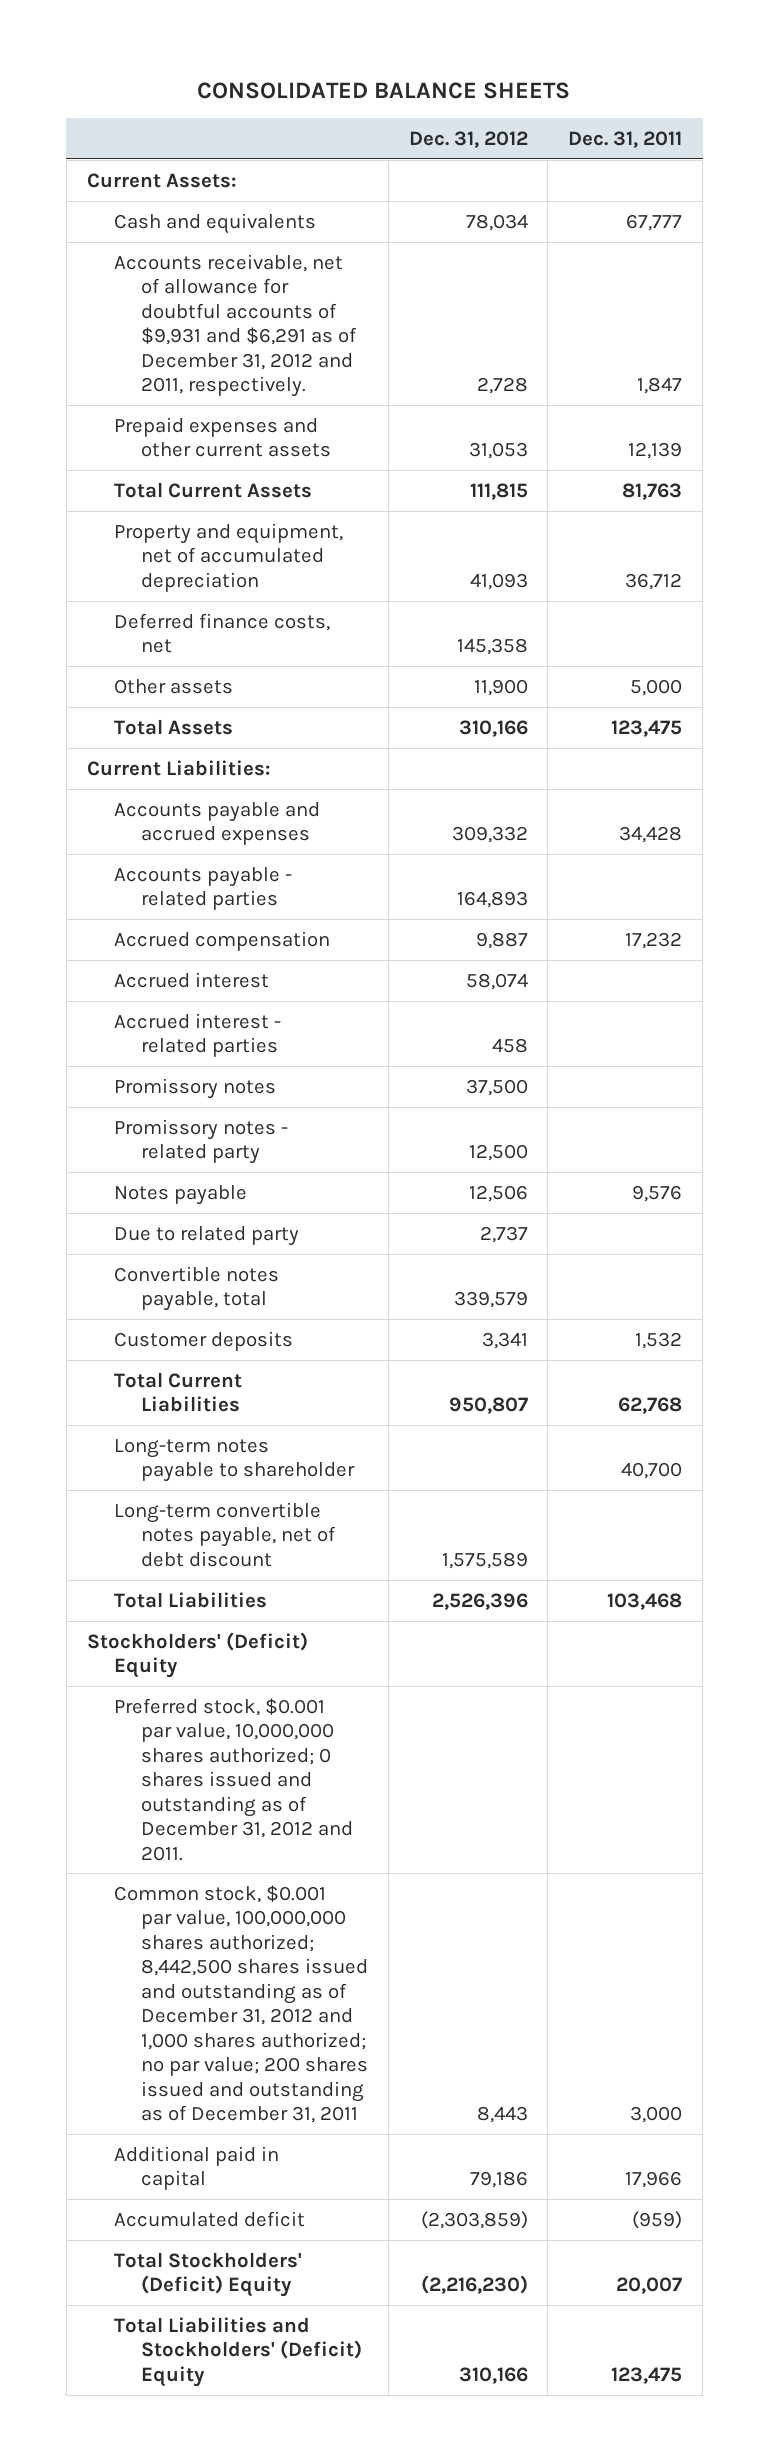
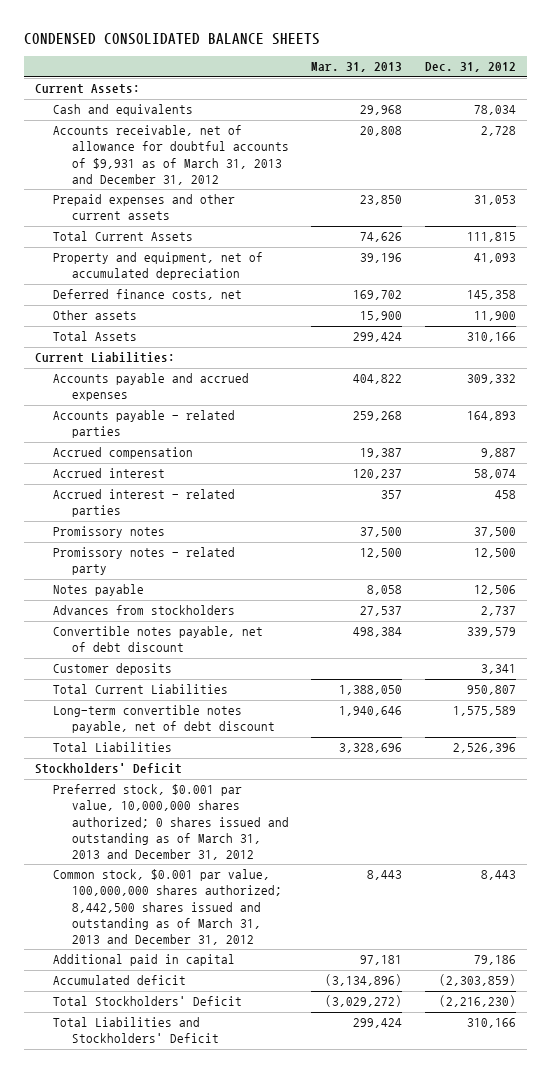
[197,81,571,99] CONSOLIDATED BALANCE SHEETS -> [23,33,320,46] CONDENSED CONSOLIDATED BALANCE SHEETS
[568,130,683,148] Dec. 31, 2011 -> none
none -> [311,62,403,73] Mar. 31, 2013
[113,253,357,398] Accounts receivable, net of allowance for doubtful accounts of $9,931 and $6,291 as of December 31, 2012 and 2011, respectively. -> [53,125,290,185] Accounts receivable, net of allowance for doubtful accounts of $9,931 as of March 31, 2013 and December 31, 2012
[113,1225,299,1246] Due to related party -> [53,605,236,616] Advances from stockholders
[113,1265,279,1312] Convertible notes payable, total -> [53,626,264,653] Convertible notes payable, net of debt discount
[113,1438,355,1483] Long-term notes payable to shareholder -> none
[86,1631,308,1679] Stockholders' (Deficit) Equity -> [34,763,182,775] Stockholders' Deficit
[113,1697,353,1861] Preferred stock, $0.001 par value, 10,000,000 shares authorized; 0 shares issued and outstanding as of December 31, 2012 and 2011. -> [53,784,290,860] Preferred stock, $0.001 par value, 10,000,000 shares authorized; 0 shares issued and outstanding as of March 31, 2013 and December 31, 2012
[113,1884,368,2124] Common stock, $0.001 par value, 100,000,000 shares authorized; 8,442,500 shares issued and outstanding as of December 31, 2012 and 1,000 shares authorized; no par value; 200 shares issued and outstanding as of December 31, 2011 -> [53,869,283,945] Common stock, $0.001 par value, 100,000,000 shares authorized; 8,442,500 shares issued and outstanding as of March 31, 2013 and December 31, 2012
[113,2251,302,2298] Total Stockholders' (Deficit) Equity -> [53,996,243,1007] Total Stockholders' Deficit
[113,2316,362,2387] Total Liabilities and Stockholders' (Deficit) Equity -> [53,1017,220,1044] Total Liabilities and Stockholders' Deficit

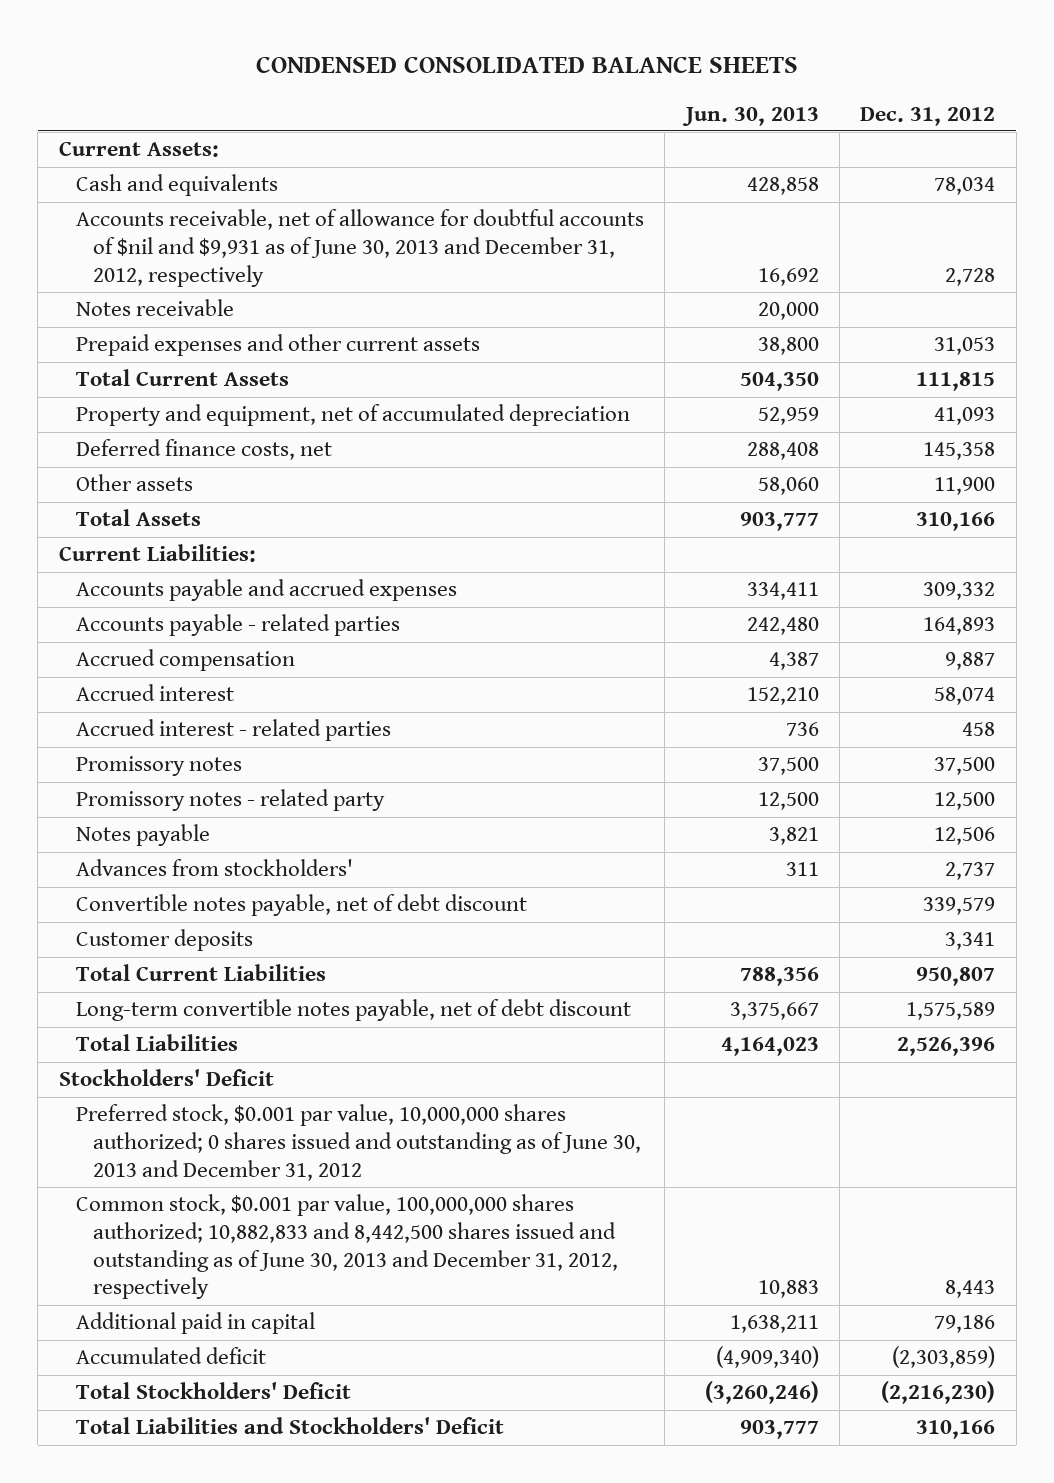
[311,62,403,73] Mar. 31, 2013 -> none
none -> [681,106,819,126] Jun. 30, 2013
[53,125,290,185] Accounts receivable, net of allowance for doubtful accounts of $9,931 as of March 31, 2013 and December 31, 2012 -> [75,209,644,287] Accounts receivable, net of allowance for doubtful accounts of $nil and $9,931 as of June 30, 2013 and December 31, 2012, respectively
none -> [75,299,234,317] Notes receivable
[53,605,236,616] Advances from stockholders -> [75,859,353,877] Advances from stockholders'
[53,784,290,860] Preferred stock, $0.001 par value, 10,000,000 shares authorized; 0 shares issued and outstanding as of March 31, 2013 and December 31, 2012 -> [75,1104,642,1181] Preferred stock, $0.001 par value, 10,000,000 shares authorized; 0 shares issued and outstanding as of June 30, 2013 and December 31, 2012
[53,869,283,945] Common stock, $0.001 par value, 100,000,000 shares authorized; 8,442,500 shares issued and outstanding as of March 31, 2013 and December 31, 2012 -> [75,1194,619,1300] Common stock, $0.001 par value, 100,000,000 shares authorized; 10,882,833 and 8,442,500 shares issued and outstanding as of June 30, 2013 and December 31, 2012, respectively

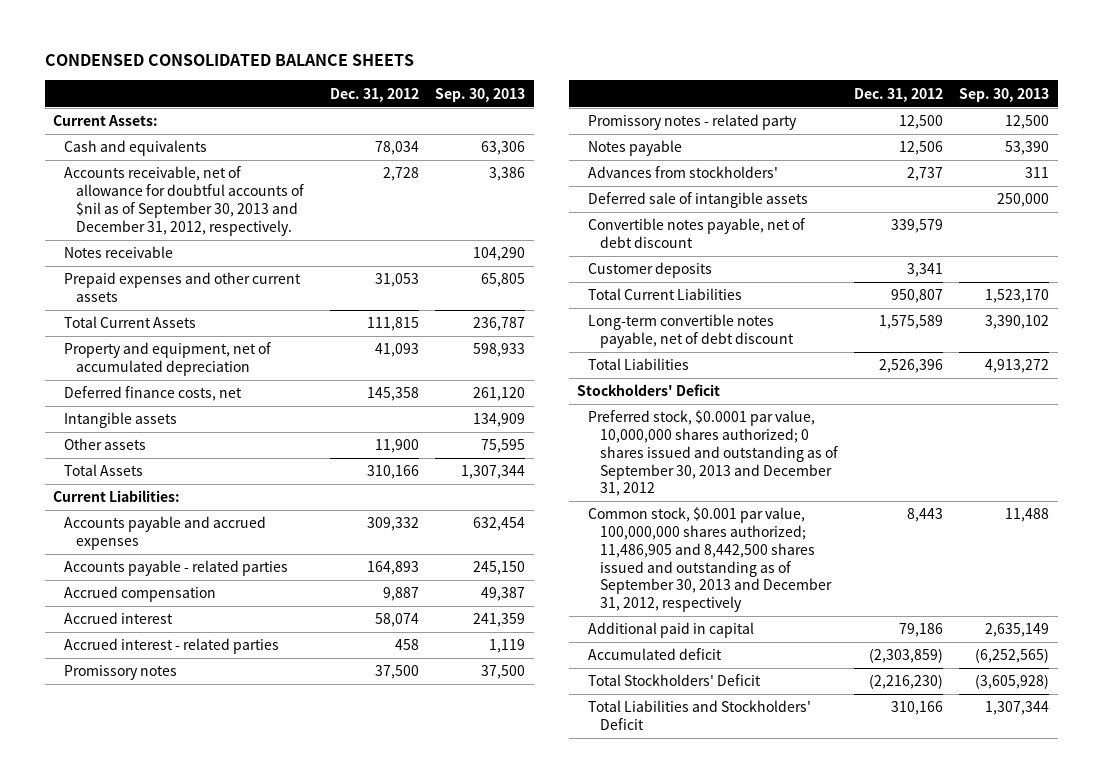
[681,106,819,126] Jun. 30, 2013 -> none
none -> [435,87,526,102] Sep. 30, 2013
[75,209,644,287] Accounts receivable, net of allowance for doubtful accounts of $nil and $9,931 as of June 30, 2013 and December 31, 2012, respectively -> [64,166,304,236] Accounts receivable, net of allowance for doubtful accounts of $nil as of September 30, 2013 and December 31, 2012, respectively.
none -> [64,412,178,429] Intangible assets
none -> [588,192,809,209] Deferred sale of intangible assets
[75,1104,642,1181] Preferred stock, $0.001 par value, 10,000,000 shares authorized; 0 shares issued and outstanding as of June 30, 2013 and December 31, 2012 -> [588,410,838,497] Preferred stock, $0.0001 par value, 10,000,000 shares authorized; 0 shares issued and outstanding as of September 30, 2013 and December 31, 2012
[75,1194,619,1300] Common stock, $0.001 par value, 100,000,000 shares authorized; 10,882,833 and 8,442,500 shares issued and outstanding as of June 30, 2013 and December 31, 2012, respectively -> [588,507,832,613] Common stock, $0.001 par value, 100,000,000 shares authorized; 11,486,905 and 8,442,500 shares issued and outstanding as of September 30, 2013 and December 31, 2012, respectively

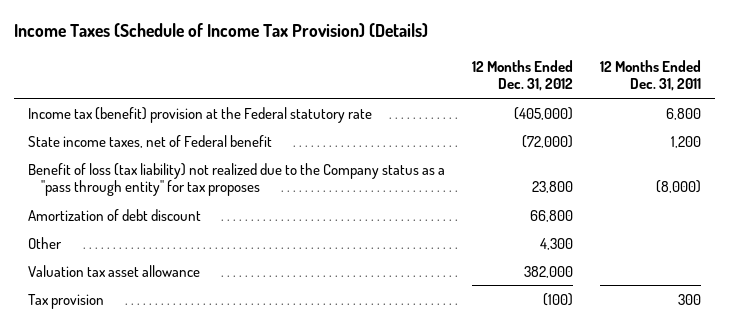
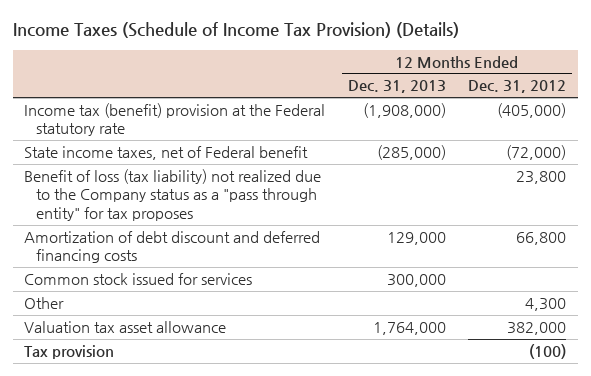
[600,60,702,92] 12 Months Ended Dec. 31, 2011 -> none
none -> [347,80,446,94] Dec. 31, 2013
[27,208,201,221] Amortization of debt discount -> [24,230,321,264] Amortization of debt discount and deferred financing costs
none -> [24,272,253,285] Common stock issued for services

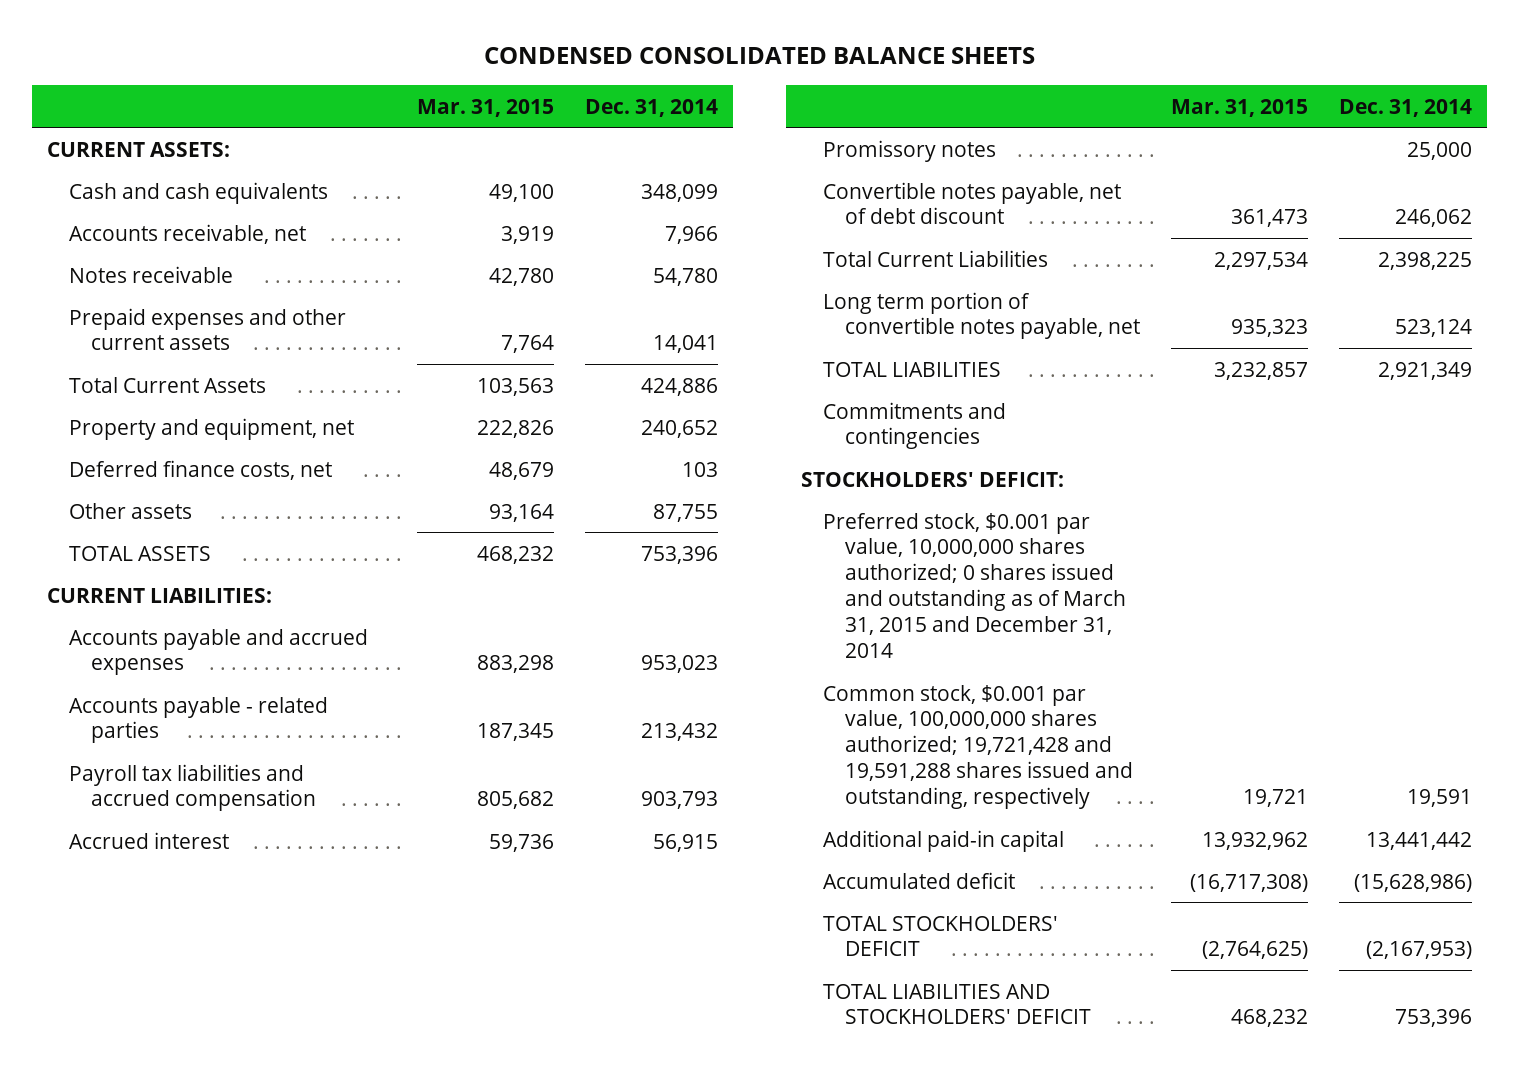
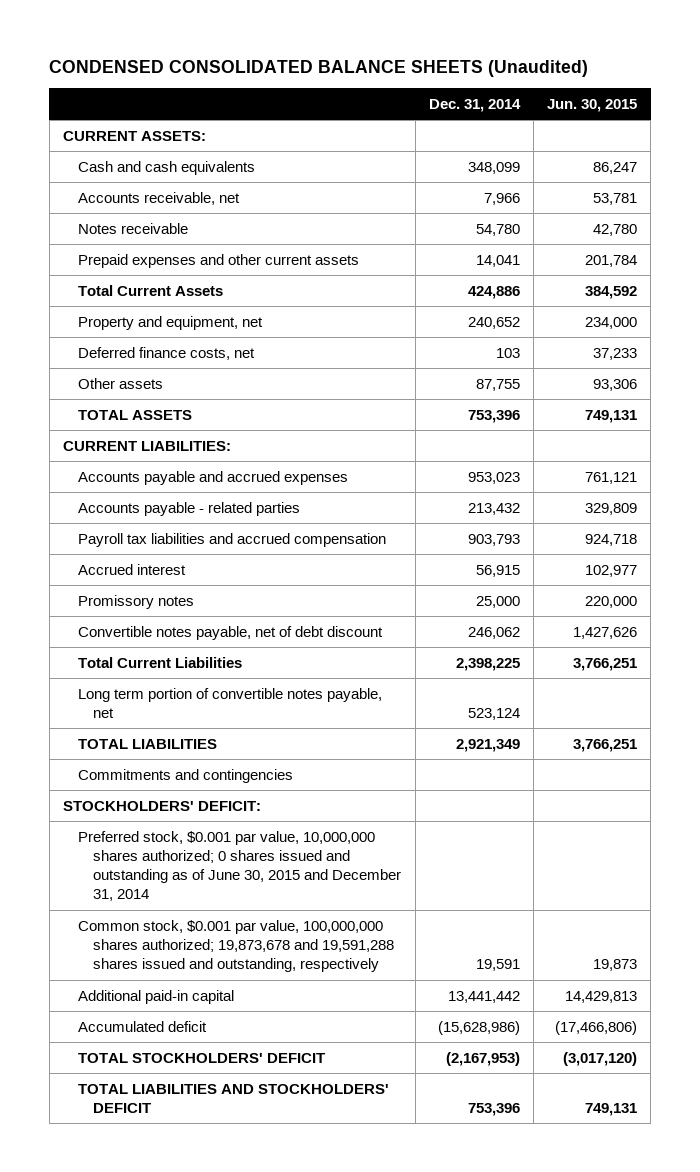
[484,47,1036,65] CONDENSED CONSOLIDATED BALANCE SHEETS -> [49,59,589,77] CONDENSED CONSOLIDATED BALANCE SHEETS (Unaudited)
[417,98,555,117] Mar. 31, 2015 -> none
none -> [546,98,637,112] Jun. 30, 2015
[822,512,1126,659] Preferred stock, $0.001 par value, 10,000,000 shares authorized; 0 shares issued and outstanding as of March 31, 2015 and December 31, 2014 -> [78,830,402,902] Preferred stock, $0.001 par value, 10,000,000 shares authorized; 0 shares issued and outstanding as of June 30, 2015 and December 31, 2014
[822,684,1133,810] Common stock, $0.001 par value, 100,000,000 shares authorized; 19,721,428 and 19,591,288 shares issued and outstanding, respectively -> [78,919,395,973] Common stock, $0.001 par value, 100,000,000 shares authorized; 19,873,678 and 19,591,288 shares issued and outstanding, respectively

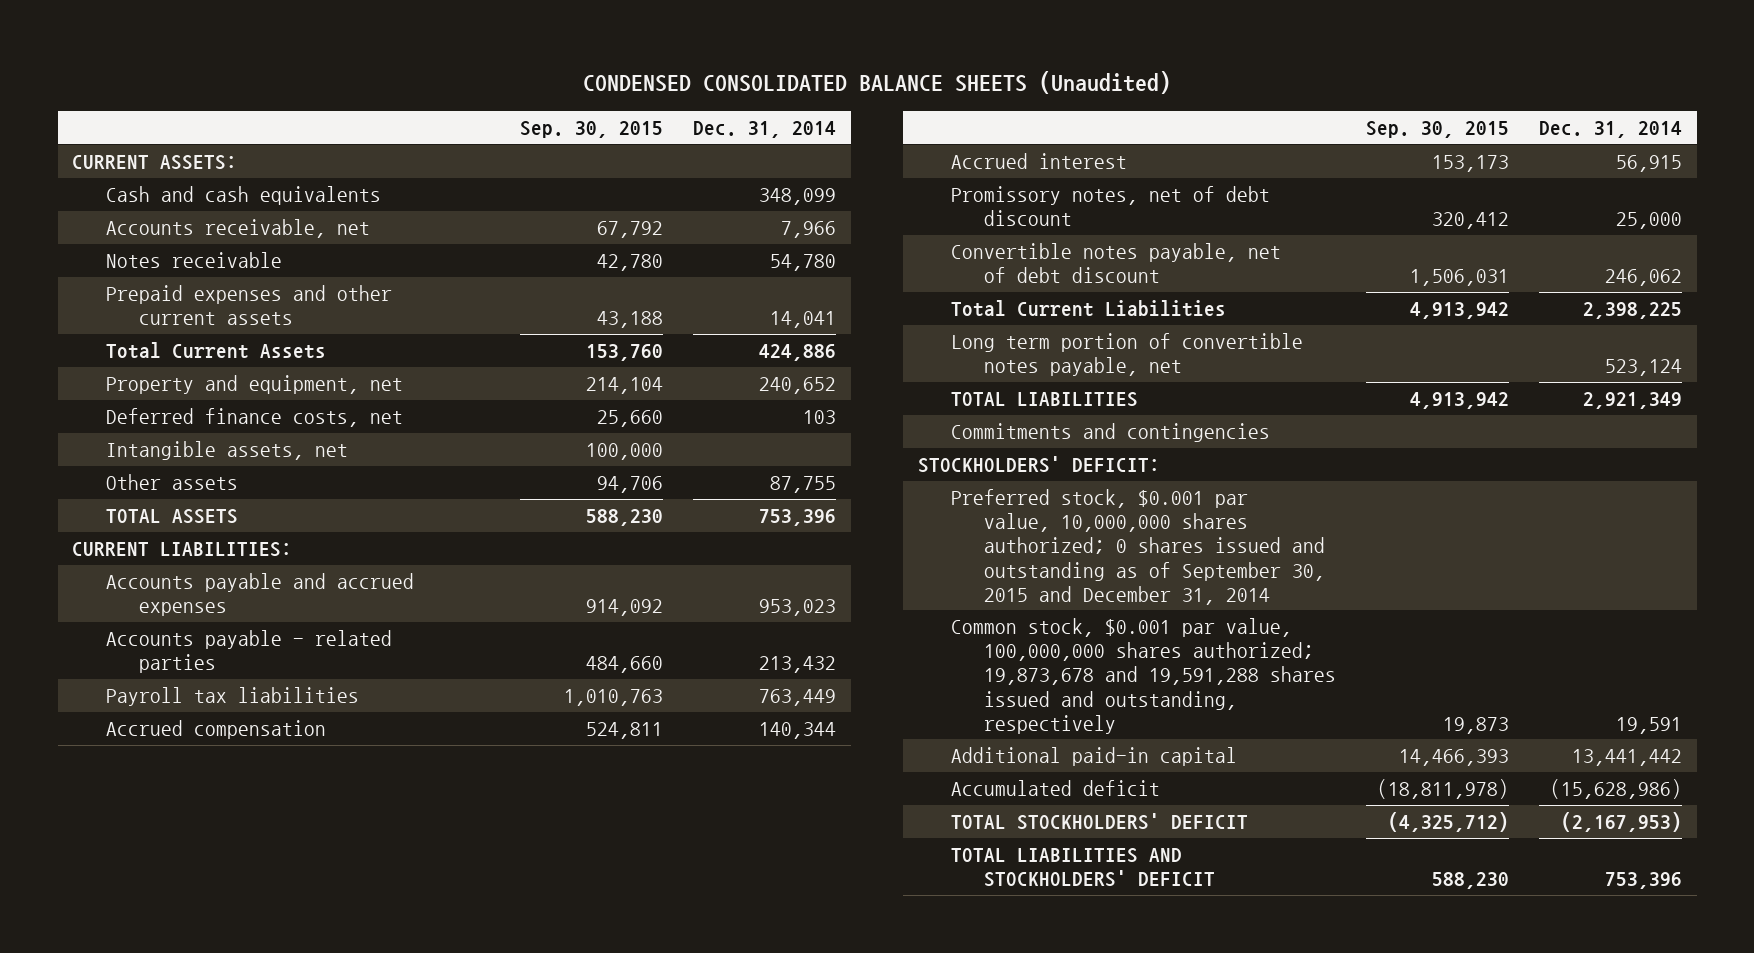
[546,98,637,112] Jun. 30, 2015 -> none
none -> [520,121,664,139] Sep. 30, 2015
none -> [105,440,348,460] Intangible assets, net
[78,532,387,547] Payroll tax liabilities and accrued compensation -> [105,686,359,706] Payroll tax liabilities
[467,533,520,546] 903,793 -> [759,688,837,706] 763,449
none -> [105,719,326,739] Accrued compensation
[78,594,195,609] Promissory notes -> [951,185,1271,227] Promissory notes, net of debt discount
[78,830,402,902] Preferred stock, $0.001 par value, 10,000,000 shares authorized; 0 shares issued and outstanding as of June 30, 2015 and December 31, 2014 -> [951,488,1326,605] Preferred stock, $0.001 par value, 10,000,000 shares authorized; 0 shares issued and outstanding as of September 30, 2015 and December 31, 2014

